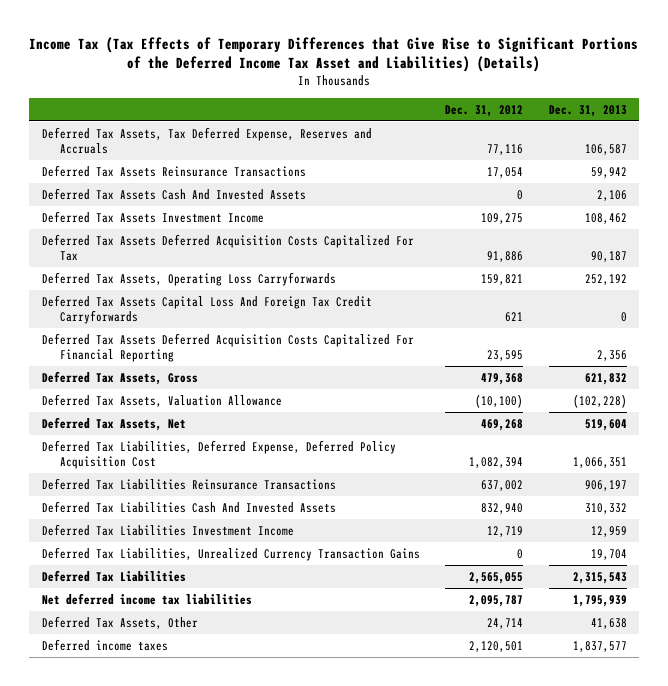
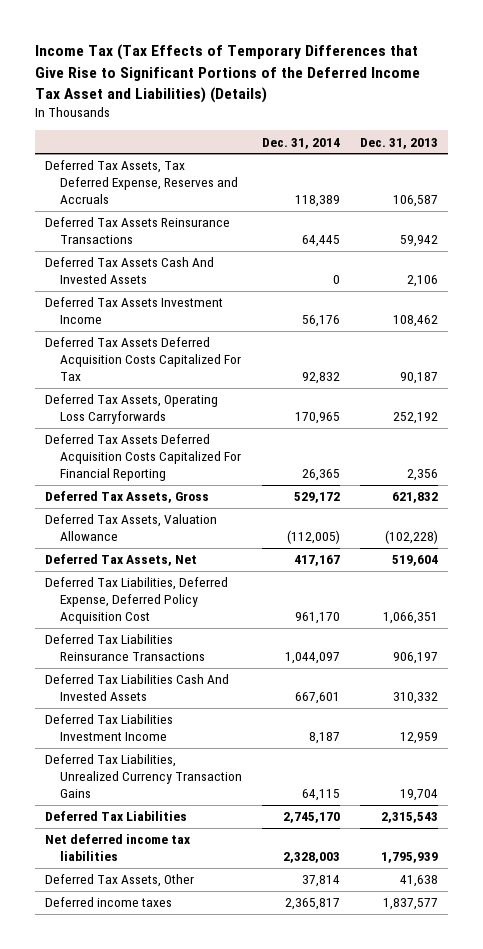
[445,104,524,117] Dec. 31, 2012 -> none
none -> [261,137,340,149] Dec. 31, 2014
[41,294,372,324] Deferred Tax Assets Capital Loss And Foreign Tax Credit Carryforwards -> none

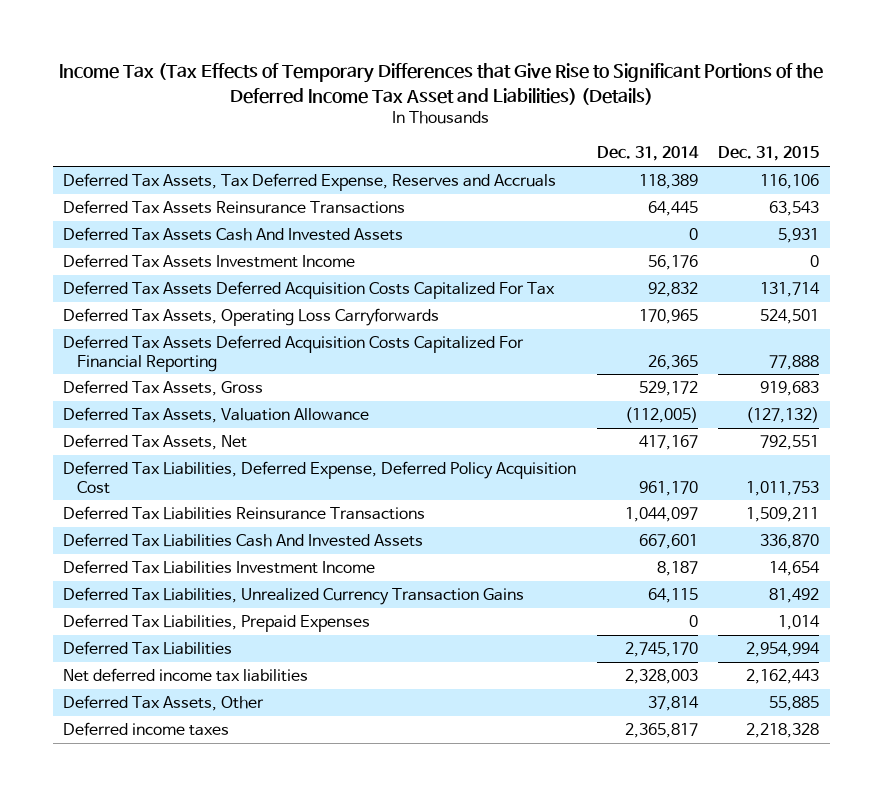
[359,137,438,149] Dec. 31, 2013 -> none
none -> [718,146,820,162] Dec. 31, 2015
none -> [63,614,371,633] Deferred Tax Liabilities, Prepaid Expenses

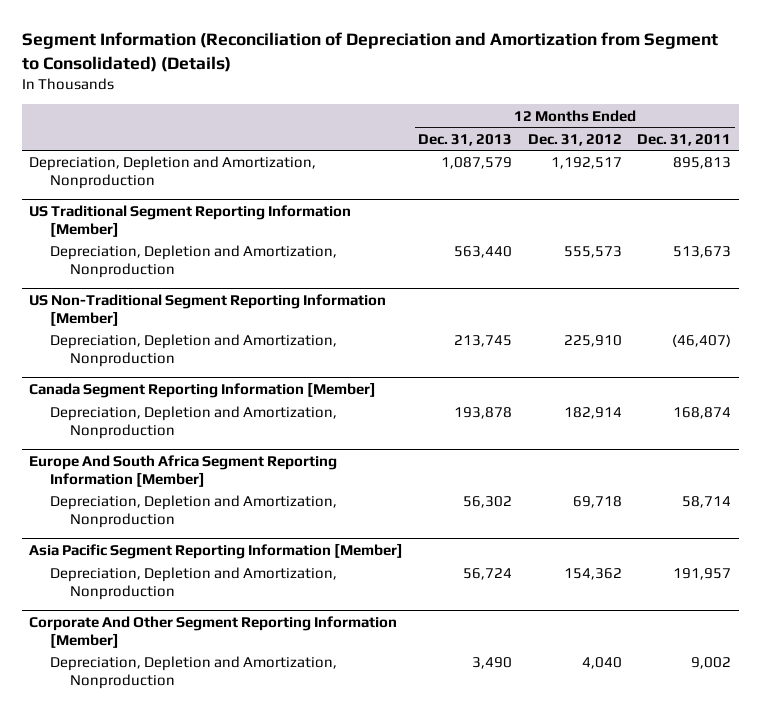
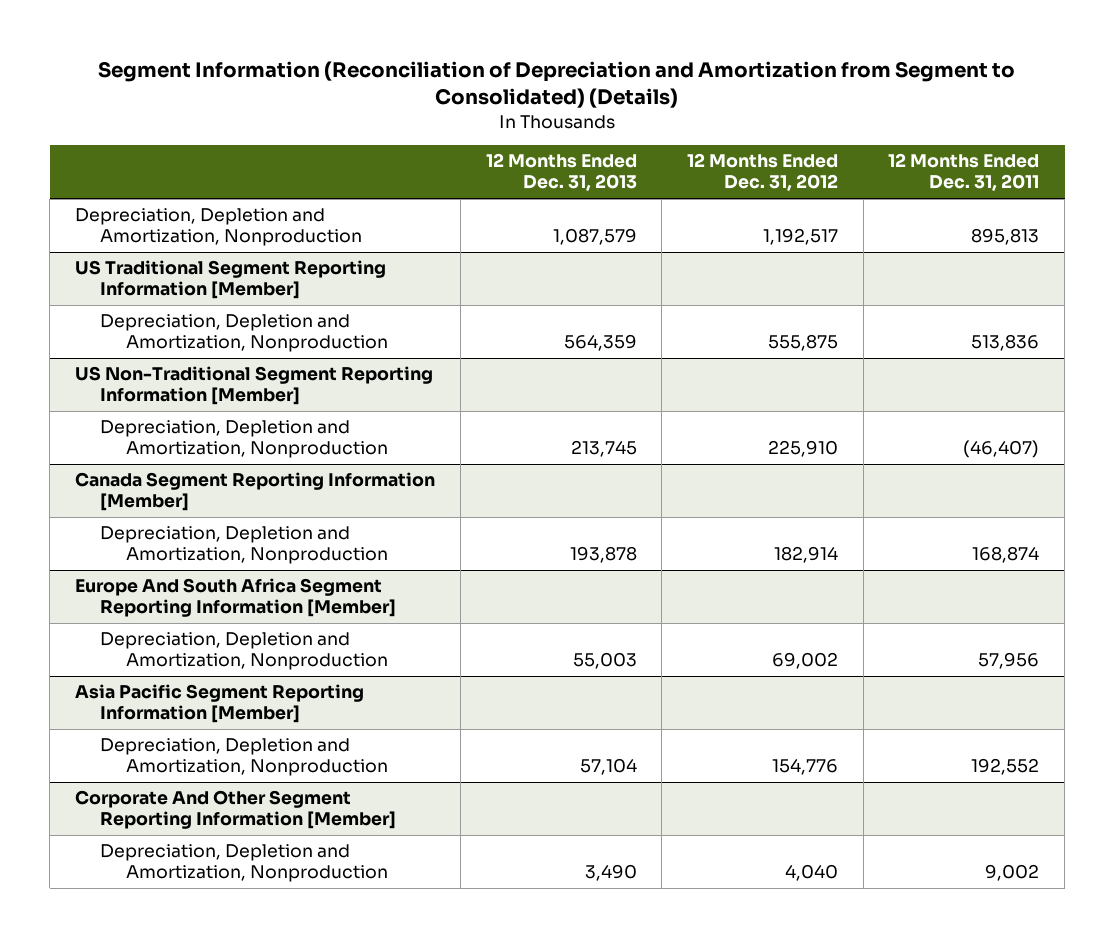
[454,246,513,259] 563,440 -> [563,334,637,352] 564,359
[563,246,622,259] 555,573 -> [767,334,838,352] 555,875
[672,246,731,259] 513,673 -> [971,334,1040,352] 513,836
[463,496,513,509] 56,302 -> [572,652,637,670] 55,003
[572,496,622,509] 69,718 -> [771,652,838,670] 69,002
[681,496,731,509] 58,714 -> [978,652,1040,670] 57,956
[463,568,513,581] 56,724 -> [579,758,637,776] 57,104
[563,568,622,581] 154,362 -> [771,758,838,776] 154,776
[672,568,731,581] 191,957 -> [971,758,1040,776] 192,552

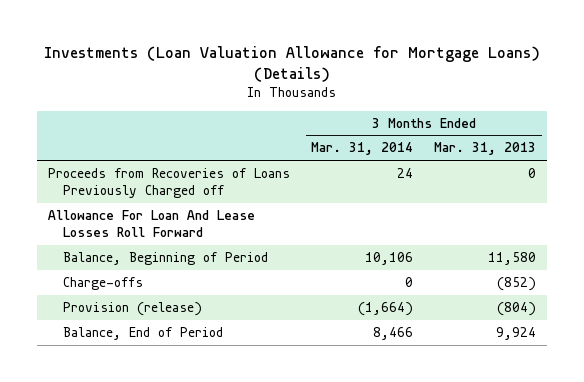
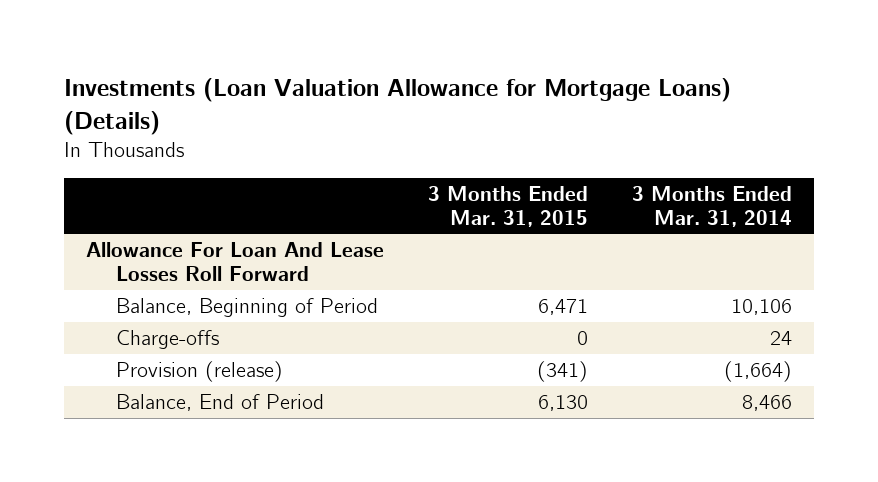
[434,142,537,156] Mar. 31, 2013 -> none
none -> [427,185,588,227] 3 Months Ended Mar. 31, 2015
[47,167,290,198] Proceeds from Recoveries of Loans Previously Charged off -> none
[405,276,414,287] 0 -> [770,330,793,345] 24

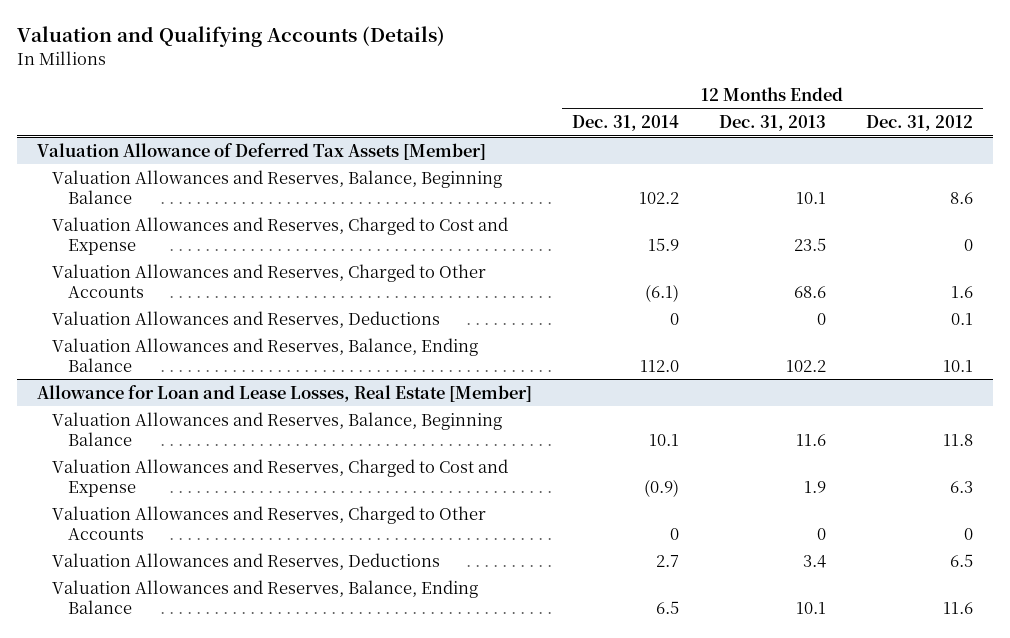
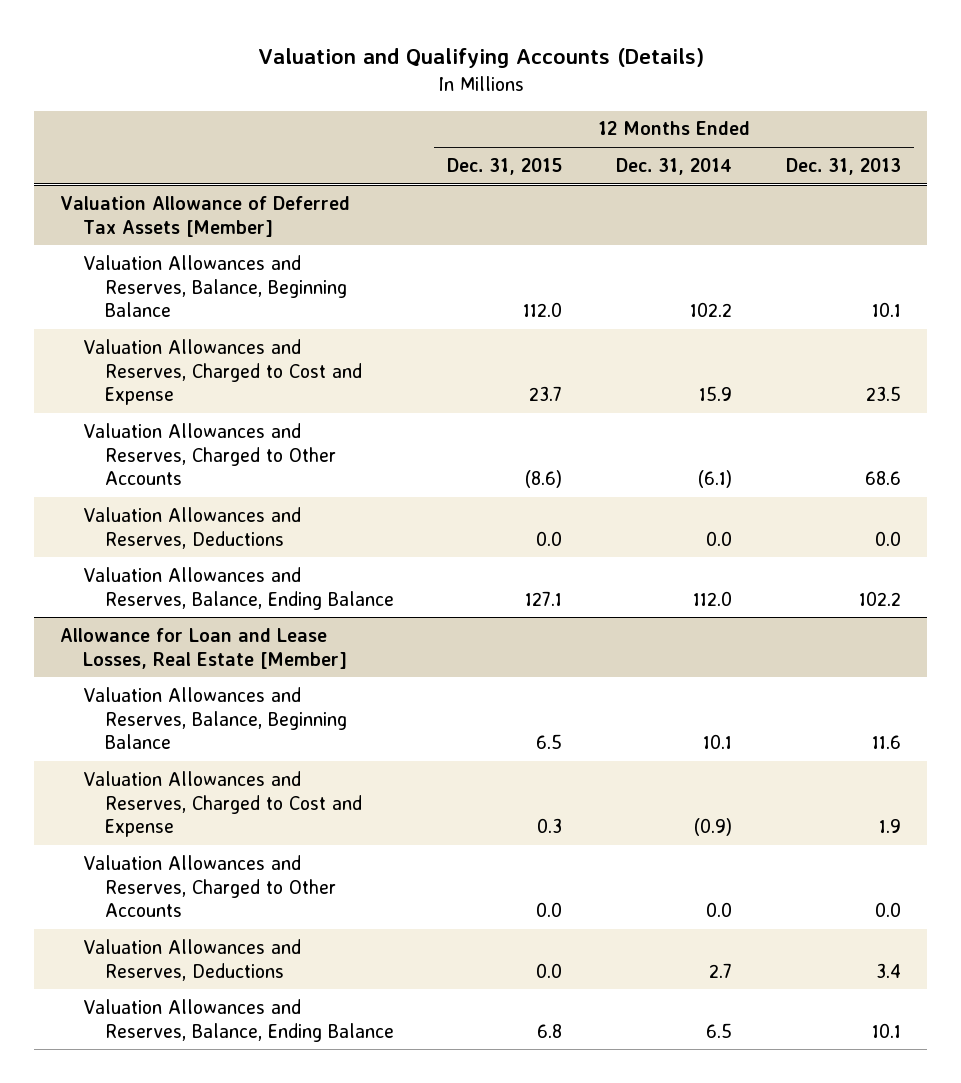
[866,115,974,132] Dec. 31, 2012 -> none
none -> [447,158,563,176] Dec. 31, 2015
[669,312,679,325] 0 -> [706,530,733,546] 0.0
[816,312,826,325] 0 -> [874,530,901,546] 0.0
[669,527,679,540] 0 -> [706,902,733,918] 0.0
[816,527,826,540] 0 -> [874,902,901,918] 0.0

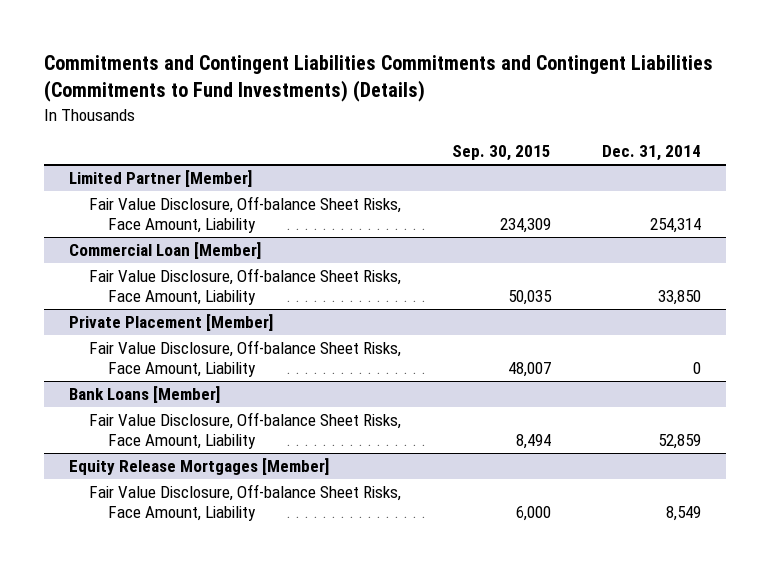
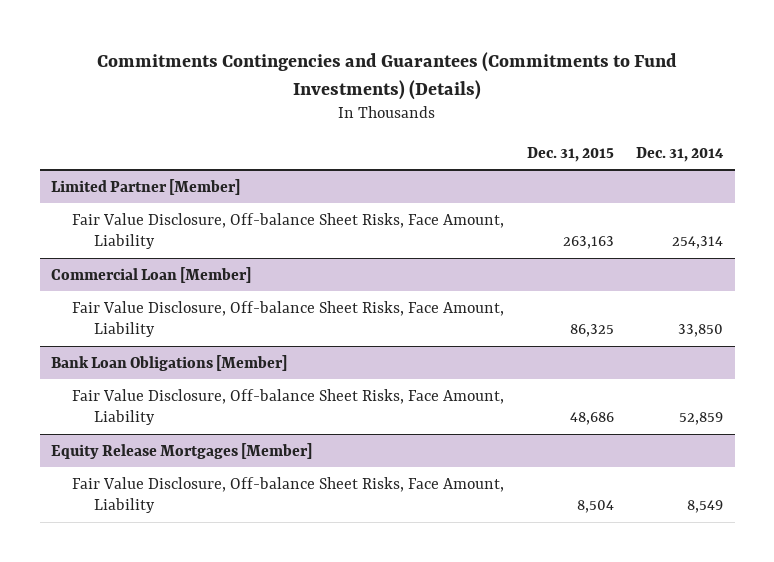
[43,55,713,103] Commitments and Contingent Liabilities Commitments and Contingent Liabilities (Commitments to Fund Investments) (Details) -> [97,52,678,100] Commitments Contingencies and Guarantees (Commitments to Fund Investments) (Details)
[451,145,551,162] Sep. 30, 2015 -> none
none -> [526,146,614,162] Dec. 31, 2015
[69,314,274,332] Private Placement [Member] -> none
[88,340,401,378] Fair Value Disclosure, Off-balance Sheet Risks, Face Amount, Liability -> none
[69,386,221,404] Bank Loans [Member] -> [51,354,288,371] Bank Loan Obligations [Member]

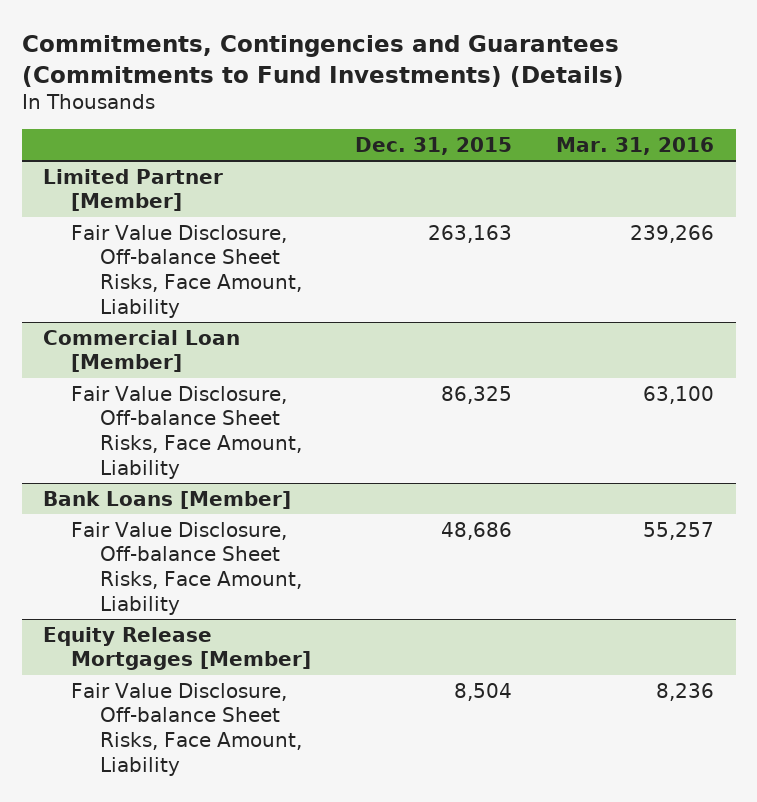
[97,52,678,100] Commitments Contingencies and Guarantees (Commitments to Fund Investments) (Details) -> [21,35,624,87] Commitments, Contingencies and Guarantees (Commitments to Fund Investments) (Details)
[636,146,725,162] Dec. 31, 2014 -> none
none -> [555,136,714,155] Mar. 31, 2016
[51,354,288,371] Bank Loan Obligations [Member] -> [43,490,292,509] Bank Loans [Member]

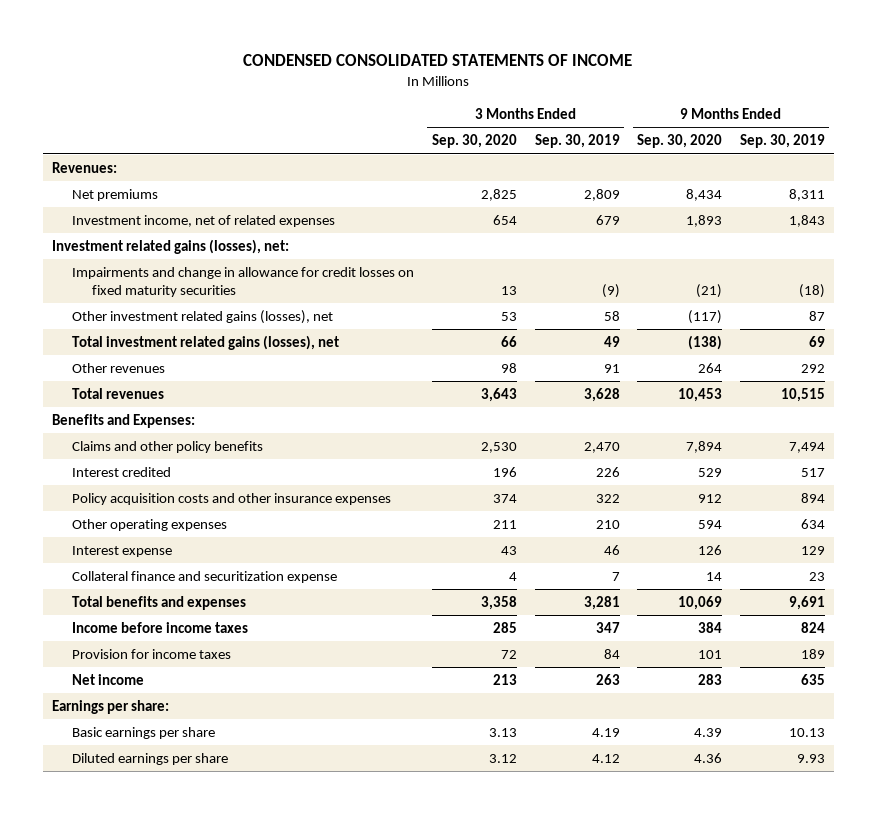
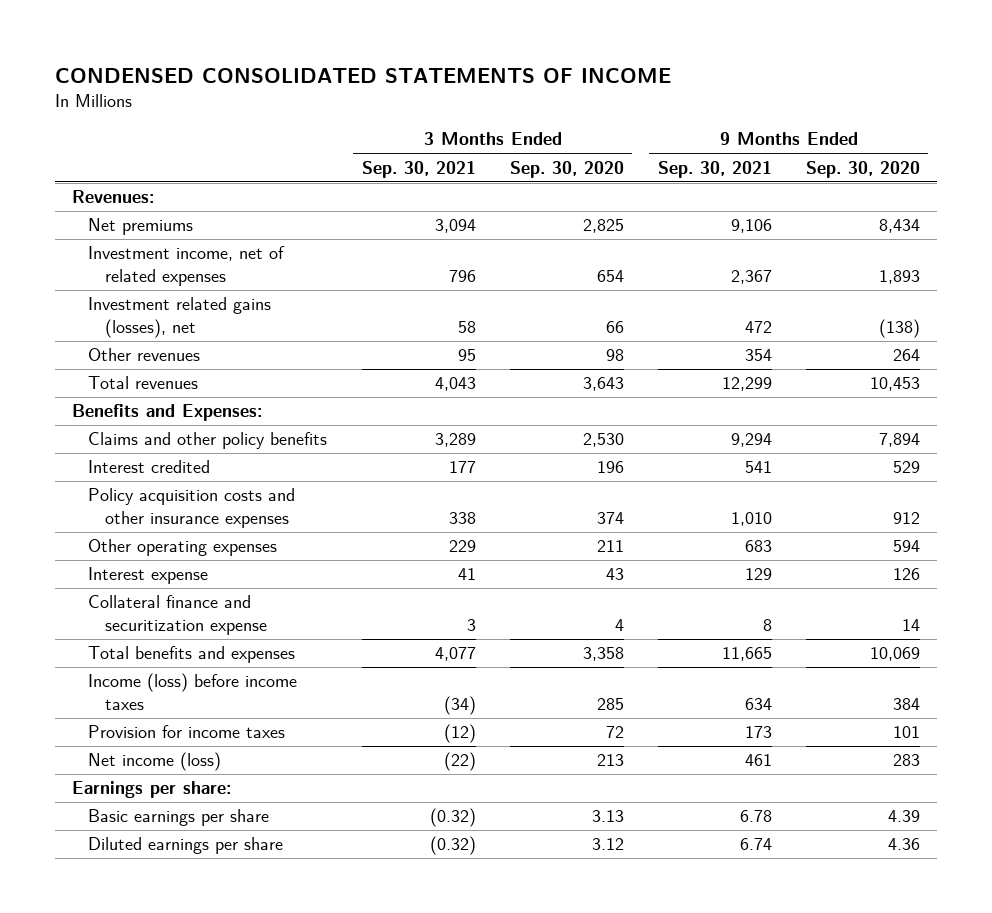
[534,134,620,149] Sep. 30, 2019 -> none
[739,134,825,149] Sep. 30, 2019 -> none
none -> [361,160,476,178] Sep. 30, 2021
none -> [657,160,772,178] Sep. 30, 2021
[51,239,289,255] Investment related gains (losses), net: -> none
[72,267,415,297] Impairments and change in allowance for credit losses on fixed maturity securities -> none
[72,310,334,325] Other investment related gains (losses), net -> none
[72,335,340,351] Total investment related gains (losses), net -> [88,297,272,339] Investment related gains (losses), net
[72,622,249,634] Income before income taxes -> [88,673,298,711] Income (loss) before income taxes
[72,674,145,686] Net income -> [88,752,222,772] Net income (loss)

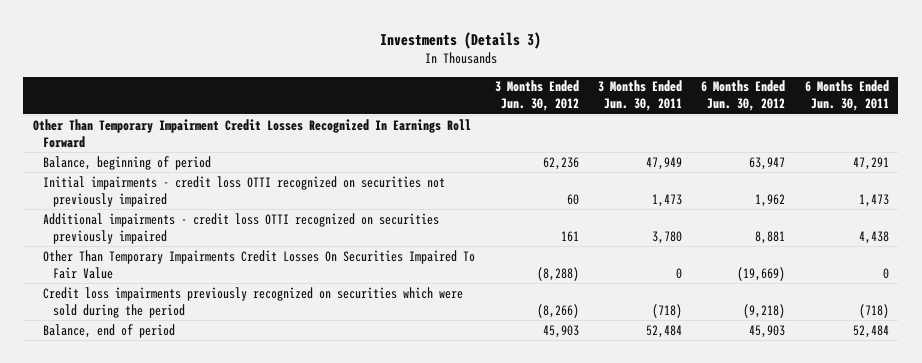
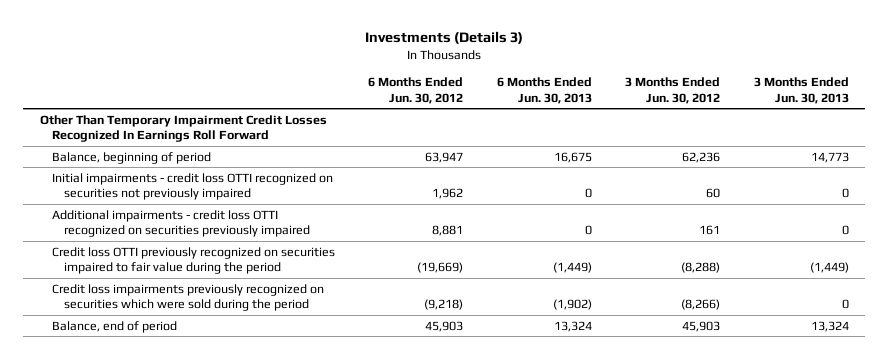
[597,80,682,112] 3 Months Ended Jun. 30, 2011 -> none
[804,80,889,112] 6 Months Ended Jun. 30, 2011 -> none
none -> [496,77,592,104] 6 Months Ended Jun. 30, 2013
none -> [753,77,849,104] 3 Months Ended Jun. 30, 2013
[43,249,476,279] Other Than Temporary Impairments Credit Losses On Securities Impaired To Fair Value -> [51,246,335,275] Credit loss OTTI previously recognized on securities impaired to fair value during the period

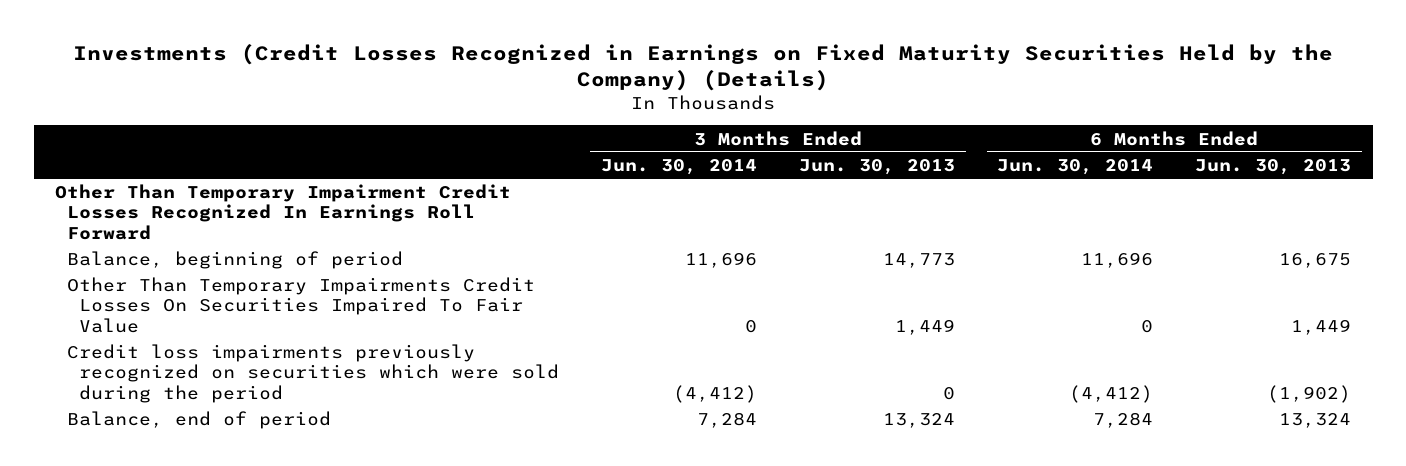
[365,31,524,45] Investments (Details 3) -> [73,43,1334,91] Investments (Credit Losses Recognized in Earnings on Fixed Maturity Securities Held by the Company) (Details)
[368,77,464,104] 6 Months Ended Jun. 30, 2012 -> none
[625,77,721,104] 3 Months Ended Jun. 30, 2012 -> none
none -> [600,158,757,175] Jun. 30, 2014
none -> [997,158,1154,175] Jun. 30, 2014
[51,172,333,201] Initial impairments - credit loss OTTI recognized on securities not previously impaired -> none
[51,209,310,238] Additional impairments - credit loss OTTI recognized on securities previously impaired -> none
[51,246,335,275] Credit loss OTTI previously recognized on securities impaired to fair value during the period -> [66,277,535,333] Other Than Temporary Impairments Credit Losses On Securities Impaired To Fair Value
[552,262,592,274] (1,449) -> [1291,318,1352,335] 1,449
[809,262,849,274] (1,449) -> [895,318,956,335] 1,449

